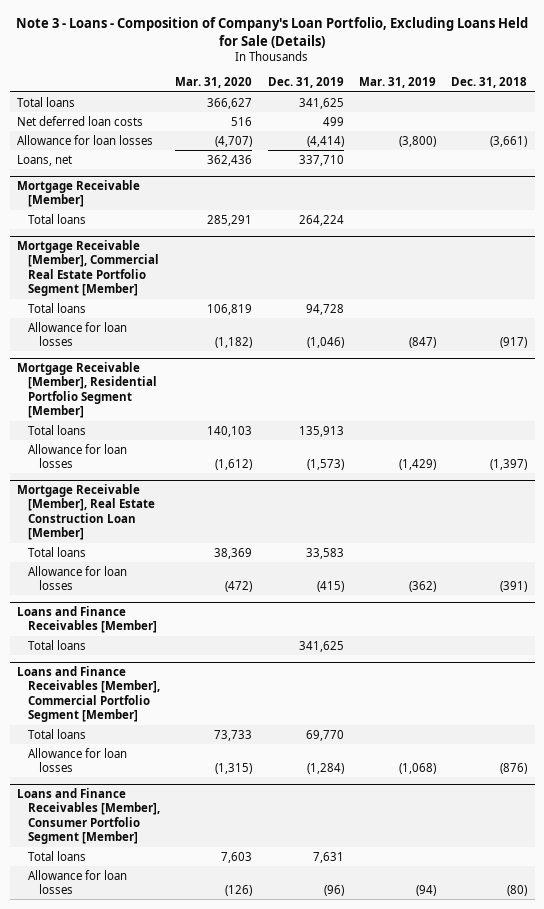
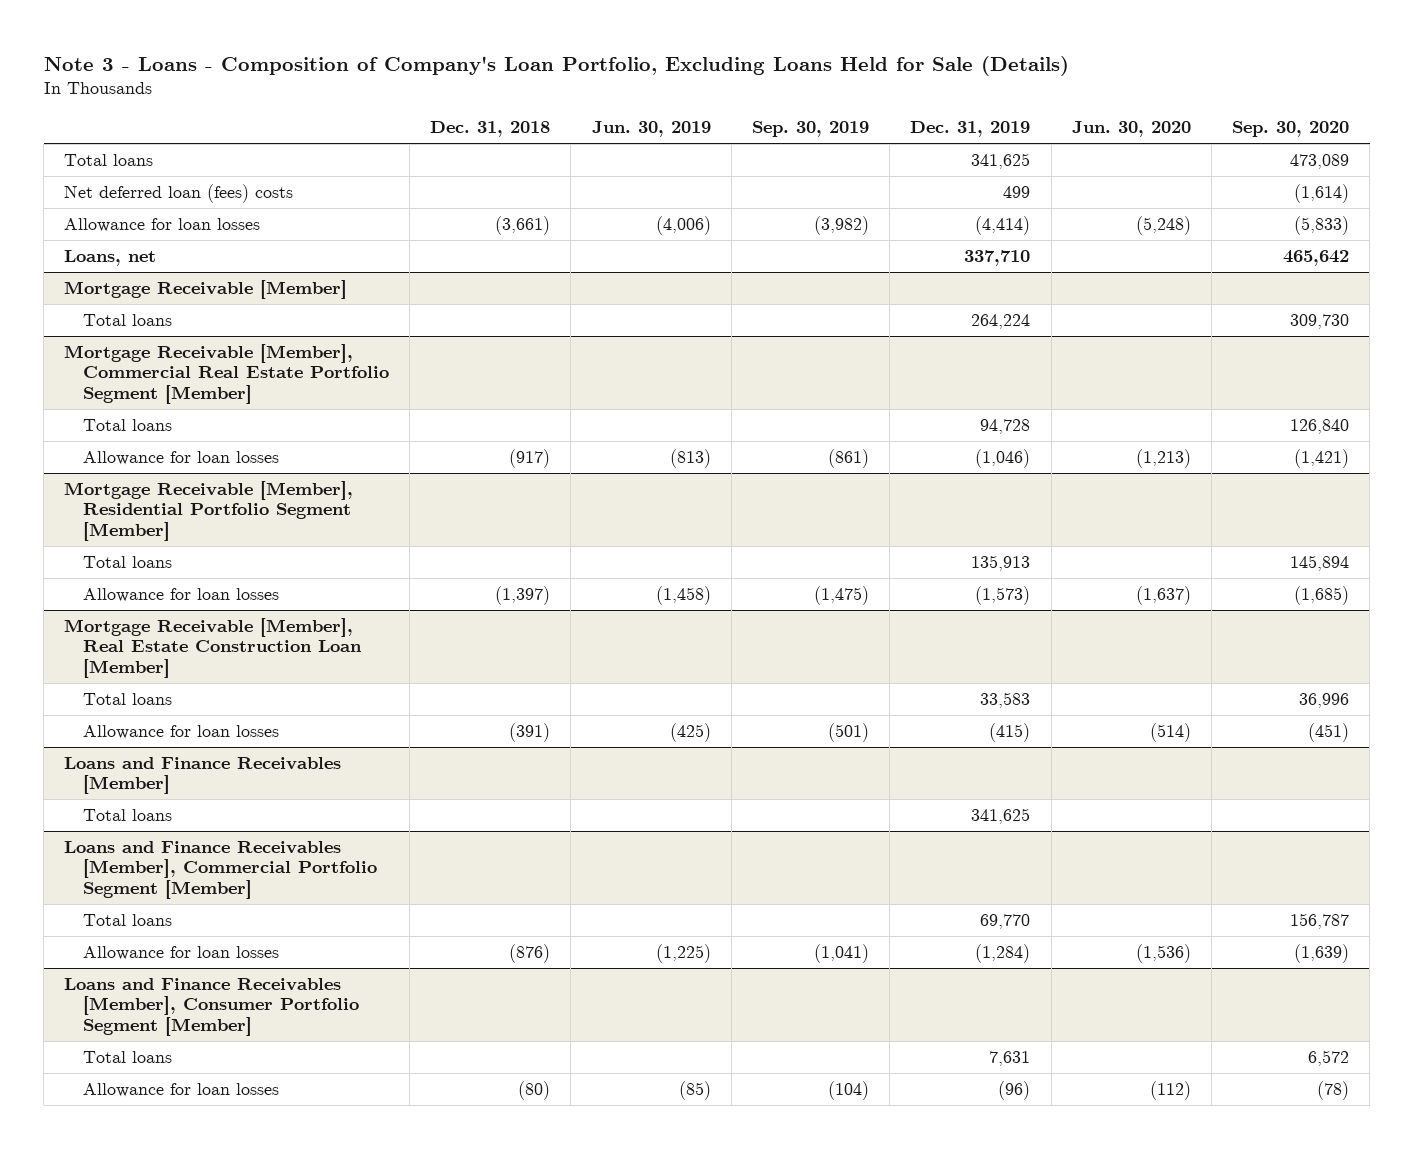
[175,77,253,89] Mar. 31, 2020 -> none
[358,77,436,89] Mar. 31, 2019 -> none
none -> [591,121,711,138] Jun. 30, 2019
none -> [751,121,869,138] Sep. 30, 2019
none -> [1071,121,1191,138] Jun. 30, 2020
none -> [1232,121,1350,138] Sep. 30, 2020
[17,115,144,126] Net deferred loan costs -> [64,183,294,203] Net deferred loan (fees) costs

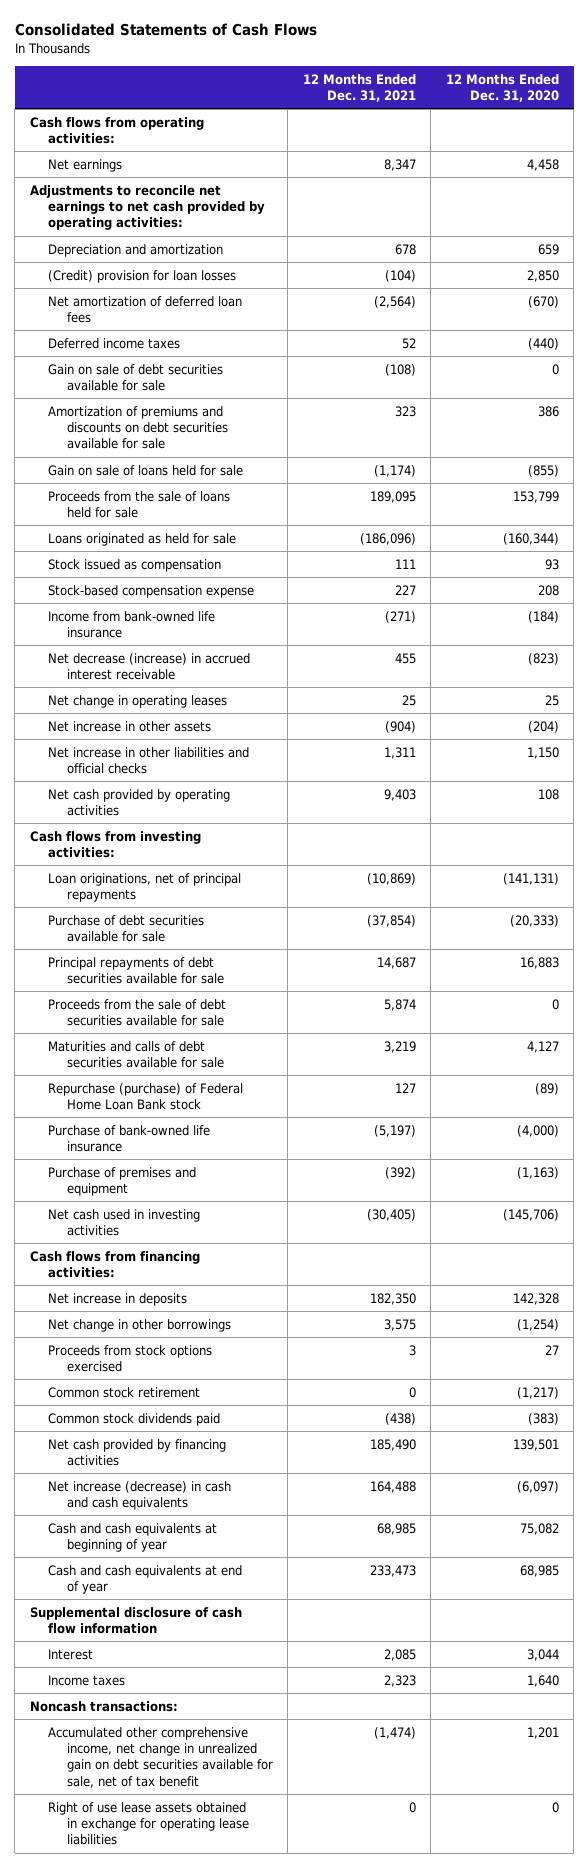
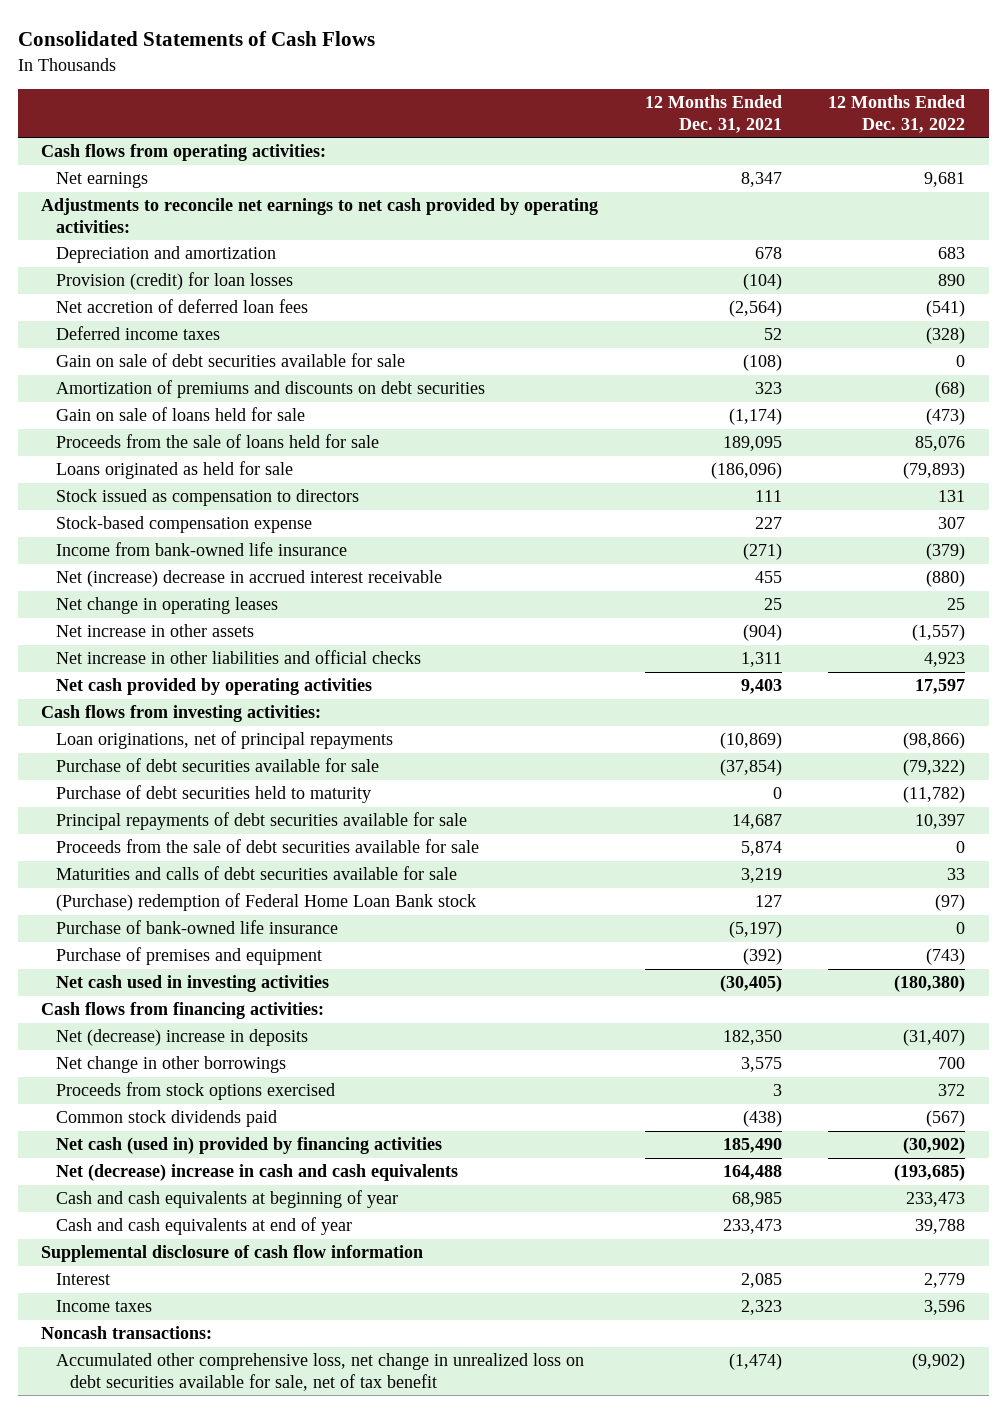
[445,73,559,103] 12 Months Ended Dec. 31, 2020 -> none
none -> [828,95,966,133] 12 Months Ended Dec. 31, 2022
[48,269,237,283] (Credit) provision for loan losses -> [55,272,293,291] Provision (credit) for loan losses
[48,295,243,324] Net amortization of deferred loan fees -> [55,299,308,314] Net accretion of deferred loan fees
[48,405,228,450] Amortization of premiums and discounts on debt securities available for sale -> [55,380,485,399] Amortization of premiums and discounts on debt securities
[48,558,222,572] Stock issued as compensation -> [55,489,359,507] Stock issued as compensation to directors
[48,652,251,681] Net decrease (increase) in accrued interest receivable -> [55,570,442,588] Net (increase) decrease in accrued interest receivable
none -> [55,785,371,804] Purchase of debt securities held to maturity
[48,1082,244,1111] Repurchase (purchase) of Federal Home Loan Bank stock -> [55,893,476,912] (Purchase) redemption of Federal Home Loan Bank stock
[48,1292,188,1306] Net increase in deposits -> [55,1029,308,1047] Net (decrease) increase in deposits
[48,1386,201,1398] Common stock retirement -> none
[48,1438,227,1467] Net cash provided by financing activities -> [55,1137,442,1155] Net cash (used in) provided by financing activities
[48,1480,232,1511] Net increase (decrease) in cash and cash equivalents -> [55,1164,458,1182] Net (decrease) increase in cash and cash equivalents
[48,1801,249,1846] Right of use lease assets obtained in exchange for operating lease liabilities -> none
[48,1726,273,1788] Accumulated other comprehensive income, net change in unrealized gain on debt securities available for sale, net of tax benefit -> [55,1353,584,1391] Accumulated other comprehensive loss, net change in unrealized loss on debt securities available for sale, net of tax benefit

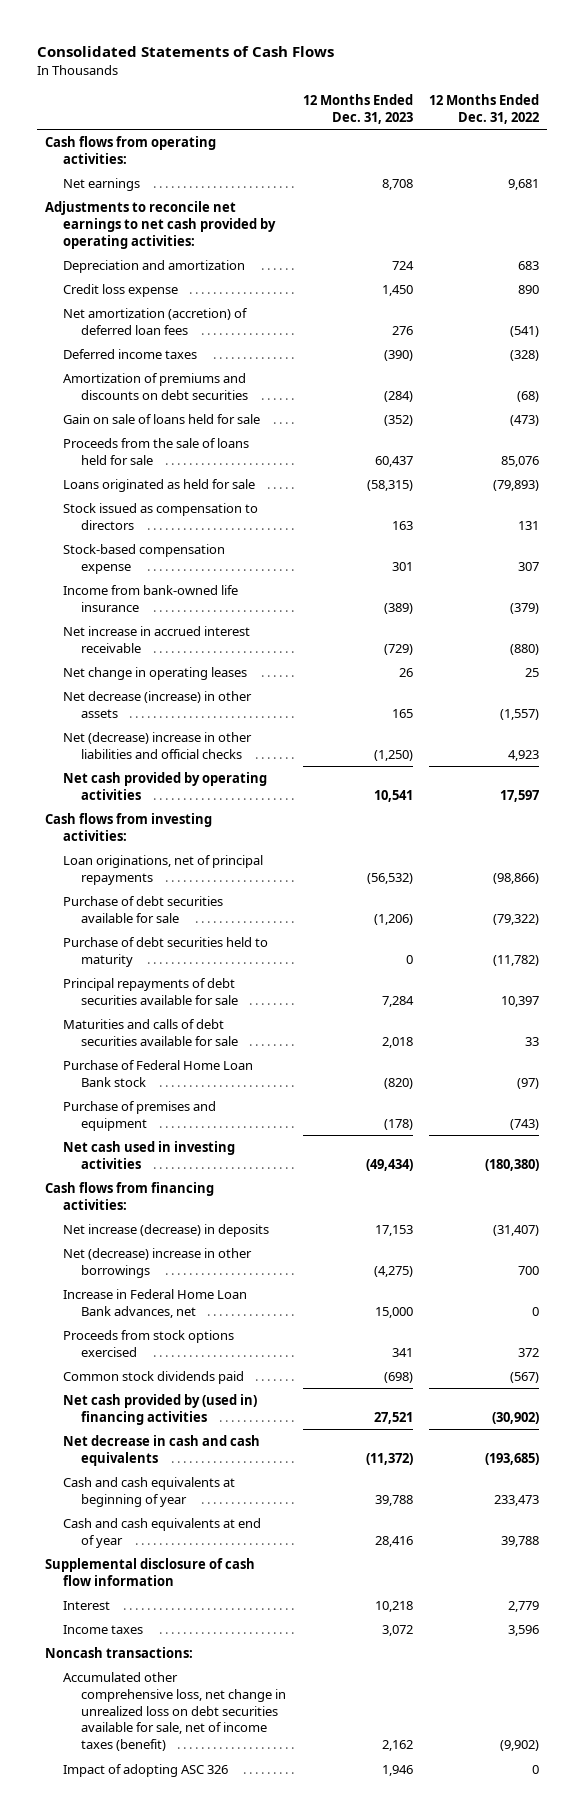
[644,95,782,133] 12 Months Ended Dec. 31, 2021 -> none
none -> [302,93,413,124] 12 Months Ended Dec. 31, 2023
[55,272,293,291] Provision (credit) for loan losses -> [63,283,179,297] Credit loss expense
[55,299,308,314] Net accretion of deferred loan fees -> [63,307,249,335] Net amortization (accretion) of deferred loan fees
[55,353,405,368] Gain on sale of debt securities available for sale -> none
[55,570,442,588] Net (increase) decrease in accrued interest receivable -> [63,625,251,653] Net increase in accrued interest receivable
[55,624,254,638] Net increase in other assets -> [63,690,253,718] Net decrease (increase) in other assets
[55,650,421,665] Net increase in other liabilities and official checks -> [63,731,253,759] Net (decrease) increase in other liabilities and official checks
[55,839,479,854] Proceeds from the sale of debt securities available for sale -> none
[55,920,338,935] Purchase of bank-owned life insurance -> none
[55,893,476,912] (Purchase) redemption of Federal Home Loan Bank stock -> [63,1059,254,1087] Purchase of Federal Home Loan Bank stock
[55,1029,308,1047] Net (decrease) increase in deposits -> [63,1223,270,1237] Net increase (decrease) in deposits
[55,1056,286,1074] Net change in other borrowings -> [63,1247,253,1278] Net (decrease) increase in other borrowings
none -> [63,1288,248,1318] Increase in Federal Home Loan Bank advances, net
[55,1137,442,1155] Net cash (used in) provided by financing activities -> [63,1393,258,1425] Net cash provided by (used in) financing activities
[55,1164,458,1182] Net (decrease) increase in cash and cash equivalents -> [63,1434,261,1466] Net decrease in cash and cash equivalents
[55,1353,584,1391] Accumulated other comprehensive loss, net change in unrealized loss on debt securities available for sale, net of tax benefit -> [63,1671,287,1752] Accumulated other comprehensive loss, net change in unrealized loss on debt securities available for sale, net of income taxes (benefit)
none -> [63,1763,229,1777] Impact of adopting ASC 326

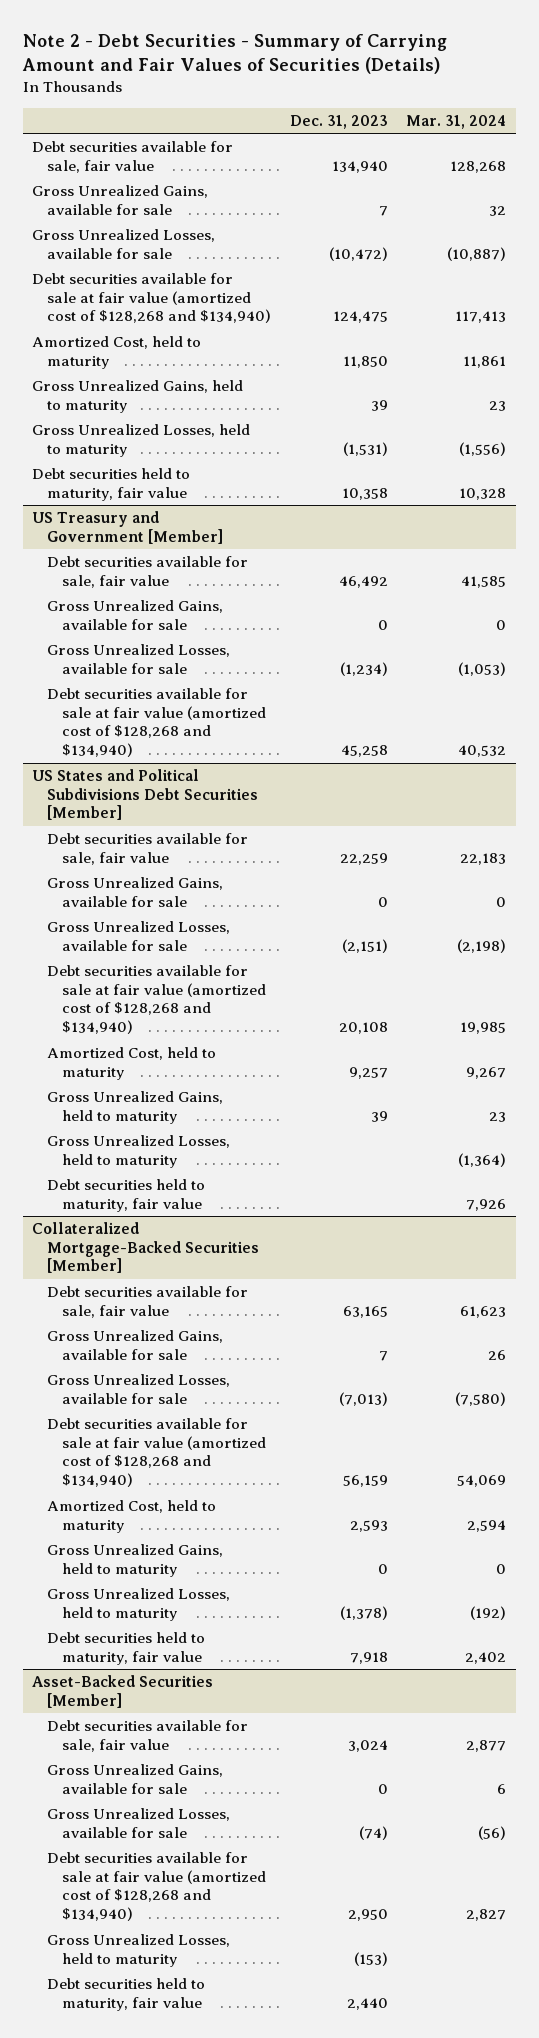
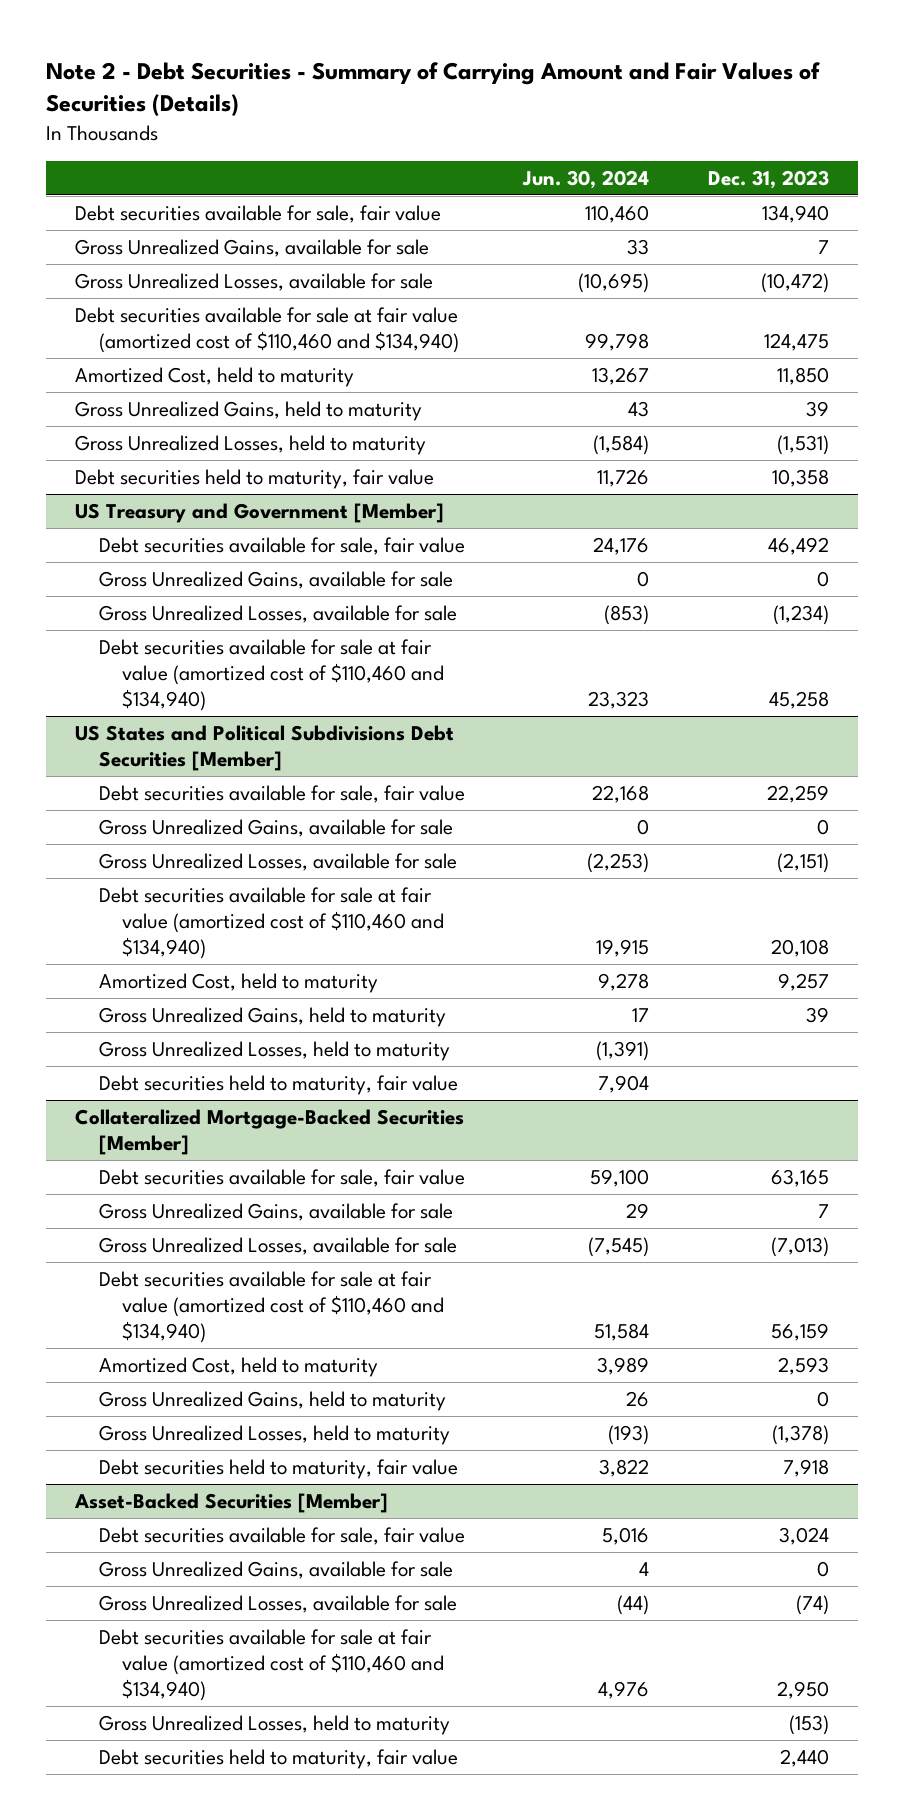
[406,114,507,129] Mar. 31, 2024 -> none
none -> [522,169,650,189] Jun. 30, 2024
[32,273,272,324] Debt securities available for sale at fair value (amortized cost of $128,268 and $134,940) -> [75,307,459,354] Debt securities available for sale at fair value (amortized cost of $110,460 and $134,940)
[47,688,266,757] Debt securities available for sale at fair value (amortized cost of $128,268 and $134,940) -> [98,639,445,712] Debt securities available for sale at fair value (amortized cost of $110,460 and $134,940)
[47,965,266,1034] Debt securities available for sale at fair value (amortized cost of $128,268 and $134,940) -> [98,887,445,960] Debt securities available for sale at fair value (amortized cost of $110,460 and $134,940)
[47,1418,266,1487] Debt securities available for sale at fair value (amortized cost of $128,268 and $134,940) -> [98,1271,445,1344] Debt securities available for sale at fair value (amortized cost of $110,460 and $134,940)
[47,1852,266,1921] Debt securities available for sale at fair value (amortized cost of $128,268 and $134,940) -> [98,1629,445,1702] Debt securities available for sale at fair value (amortized cost of $110,460 and $134,940)

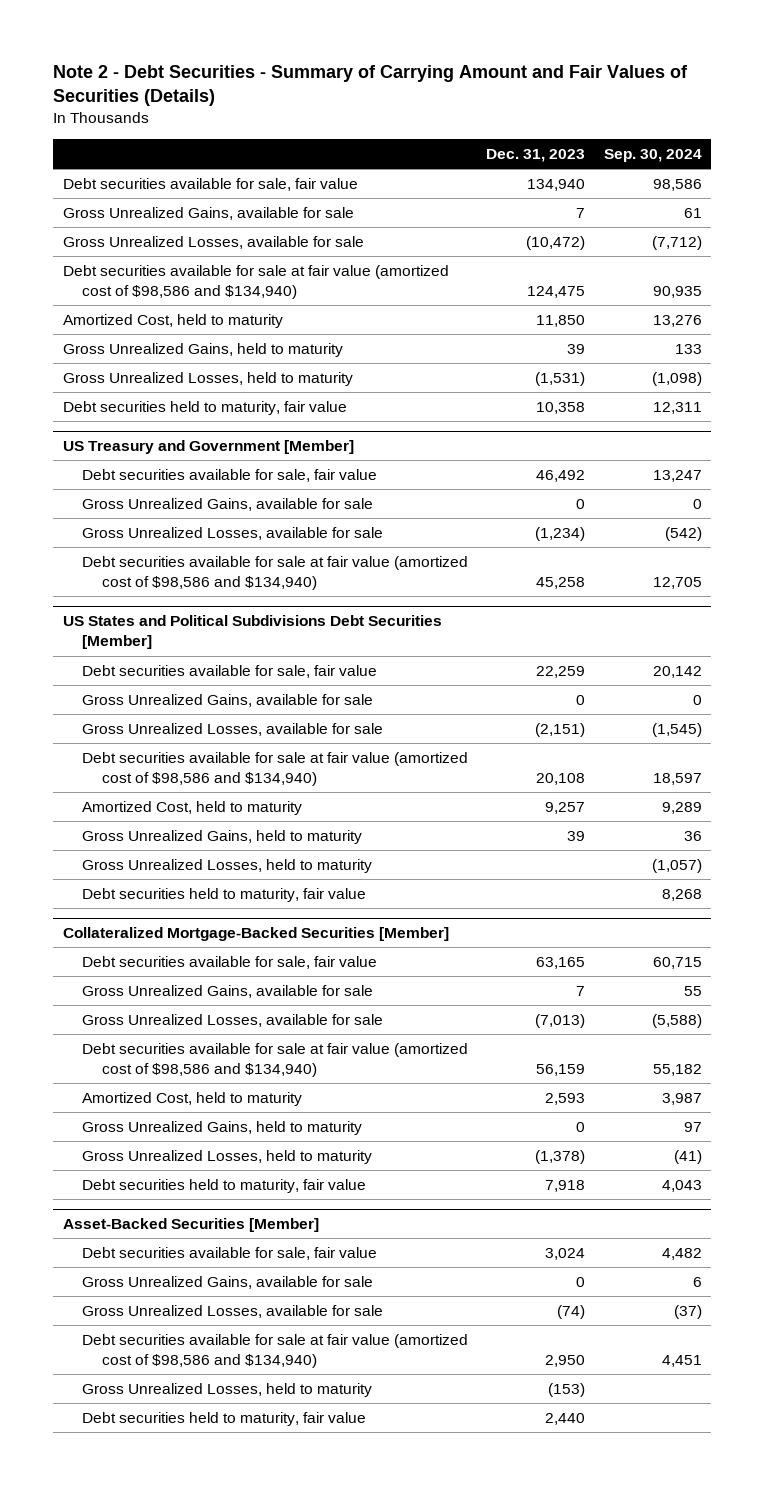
[522,169,650,189] Jun. 30, 2024 -> none
none -> [603,149,702,163] Sep. 30, 2024
[75,307,459,354] Debt securities available for sale at fair value (amortized cost of $110,460 and $134,940) -> [62,265,449,300] Debt securities available for sale at fair value (amortized cost of $98,586 and $134,940)
[98,639,445,712] Debt securities available for sale at fair value (amortized cost of $110,460 and $134,940) -> [82,556,469,591] Debt securities available for sale at fair value (amortized cost of $98,586 and $134,940)
[98,887,445,960] Debt securities available for sale at fair value (amortized cost of $110,460 and $134,940) -> [82,752,469,787] Debt securities available for sale at fair value (amortized cost of $98,586 and $134,940)
[98,1271,445,1344] Debt securities available for sale at fair value (amortized cost of $110,460 and $134,940) -> [82,1043,469,1078] Debt securities available for sale at fair value (amortized cost of $98,586 and $134,940)
[98,1629,445,1702] Debt securities available for sale at fair value (amortized cost of $110,460 and $134,940) -> [82,1334,469,1369] Debt securities available for sale at fair value (amortized cost of $98,586 and $134,940)

